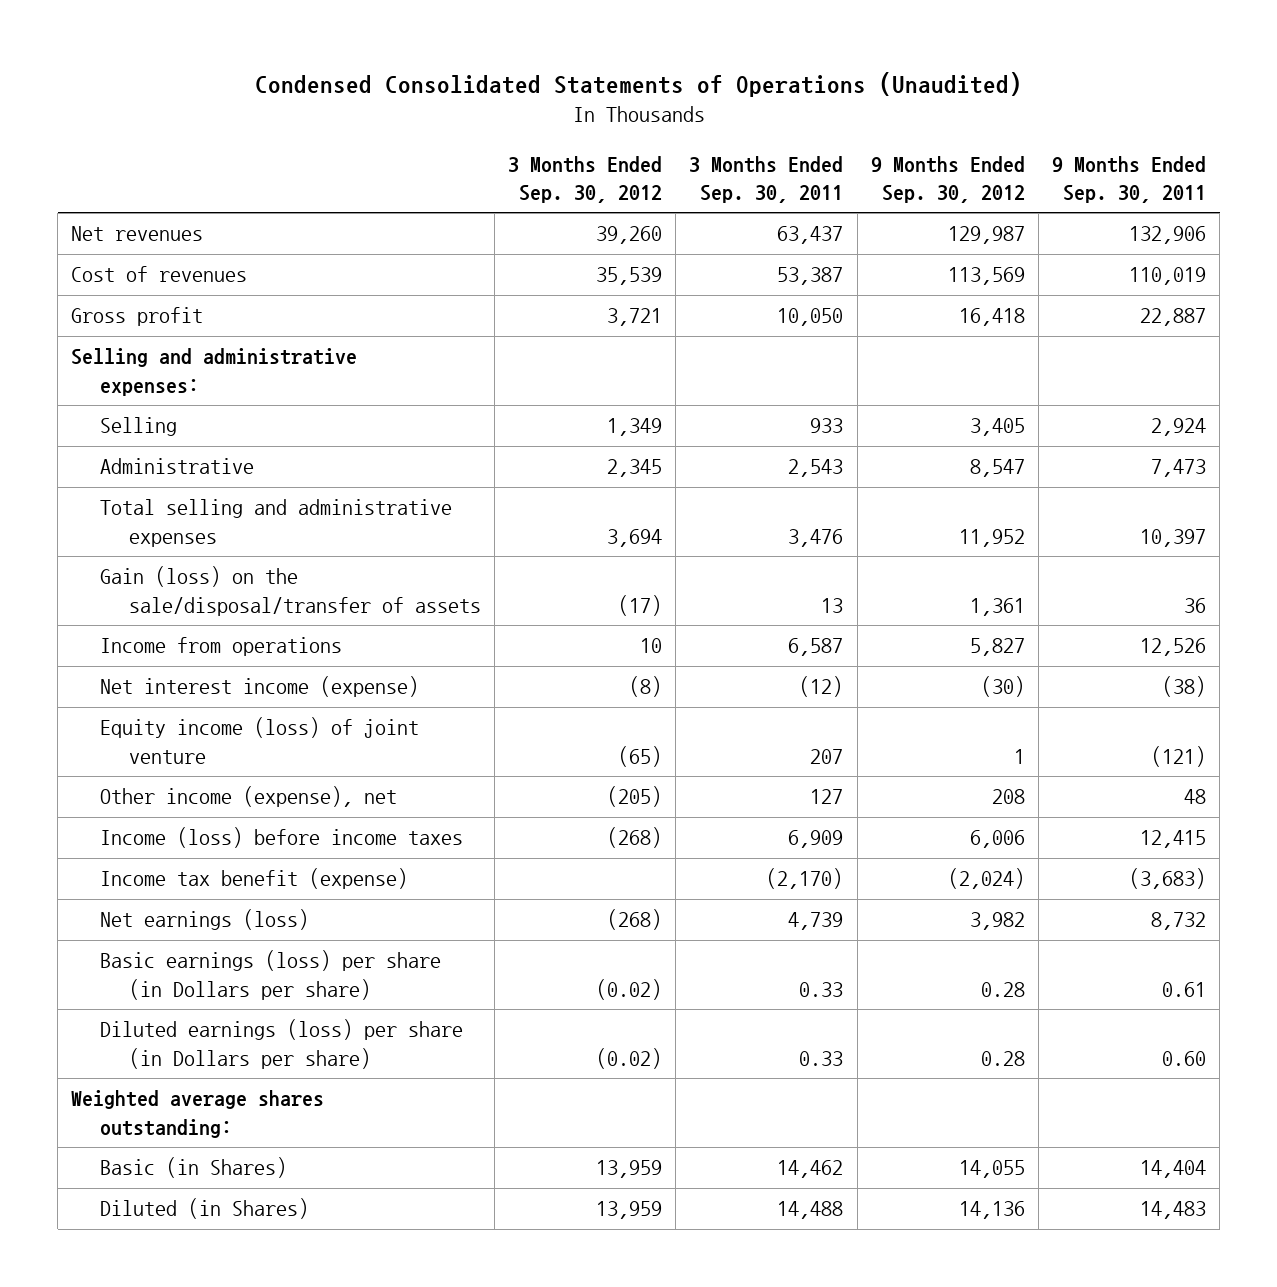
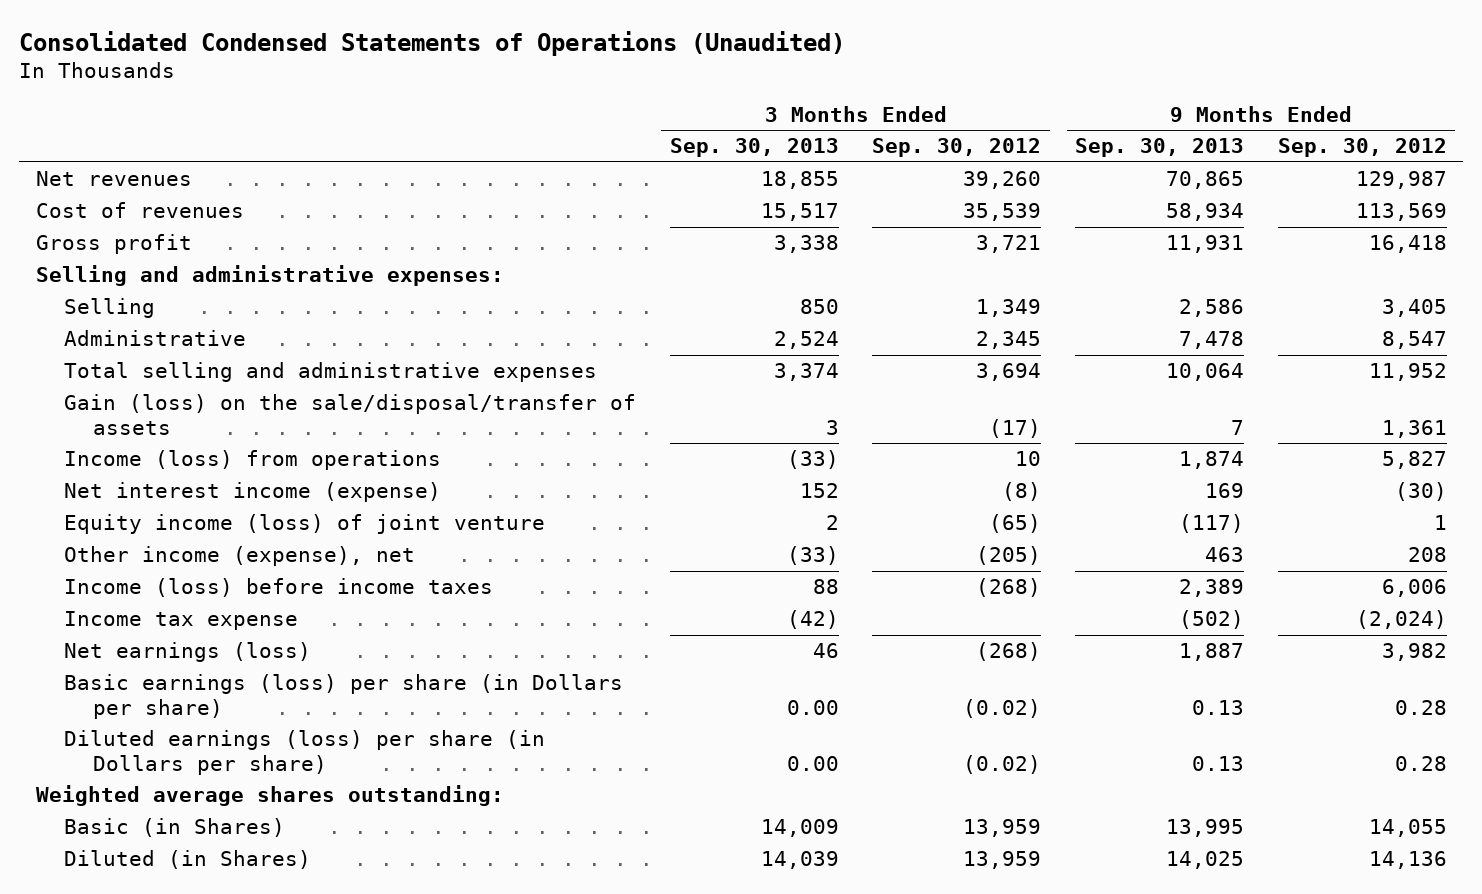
[254,71,1022,97] Condensed Consolidated Statements of Operations (Unaudited) -> [18,30,845,56] Consolidated Condensed Statements of Operations (Unaudited)
[689,155,844,204] 3 Months Ended Sep. 30, 2011 -> none
[1052,155,1207,204] 9 Months Ended Sep. 30, 2011 -> none
none -> [669,138,839,158] Sep. 30, 2013
none -> [1074,138,1244,158] Sep. 30, 2013
[99,637,342,657] Income from operations -> [64,450,442,471] Income (loss) from operations
[99,868,408,890] Income tax benefit (expense) -> [64,611,299,631] Income tax expense

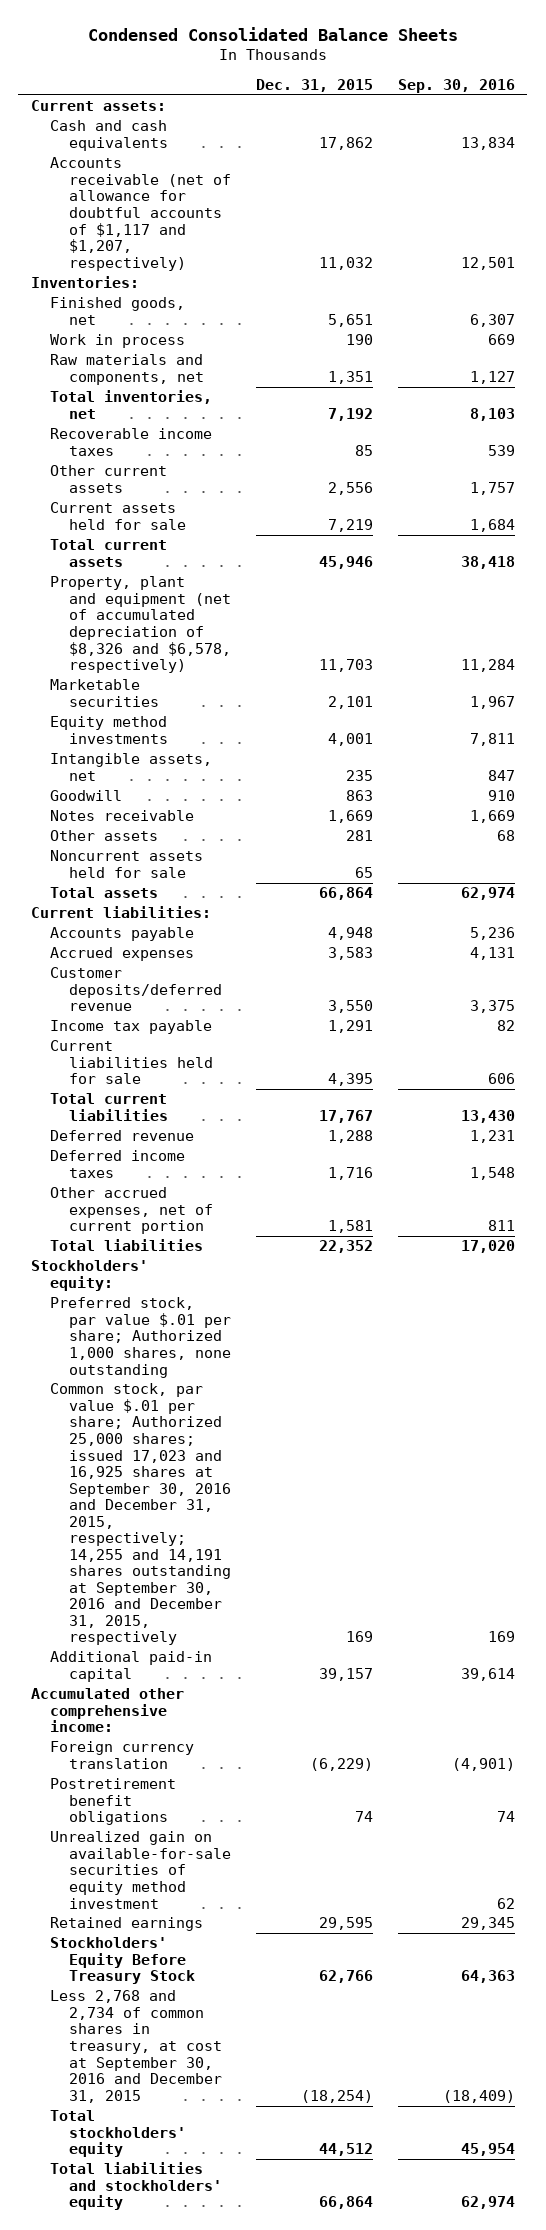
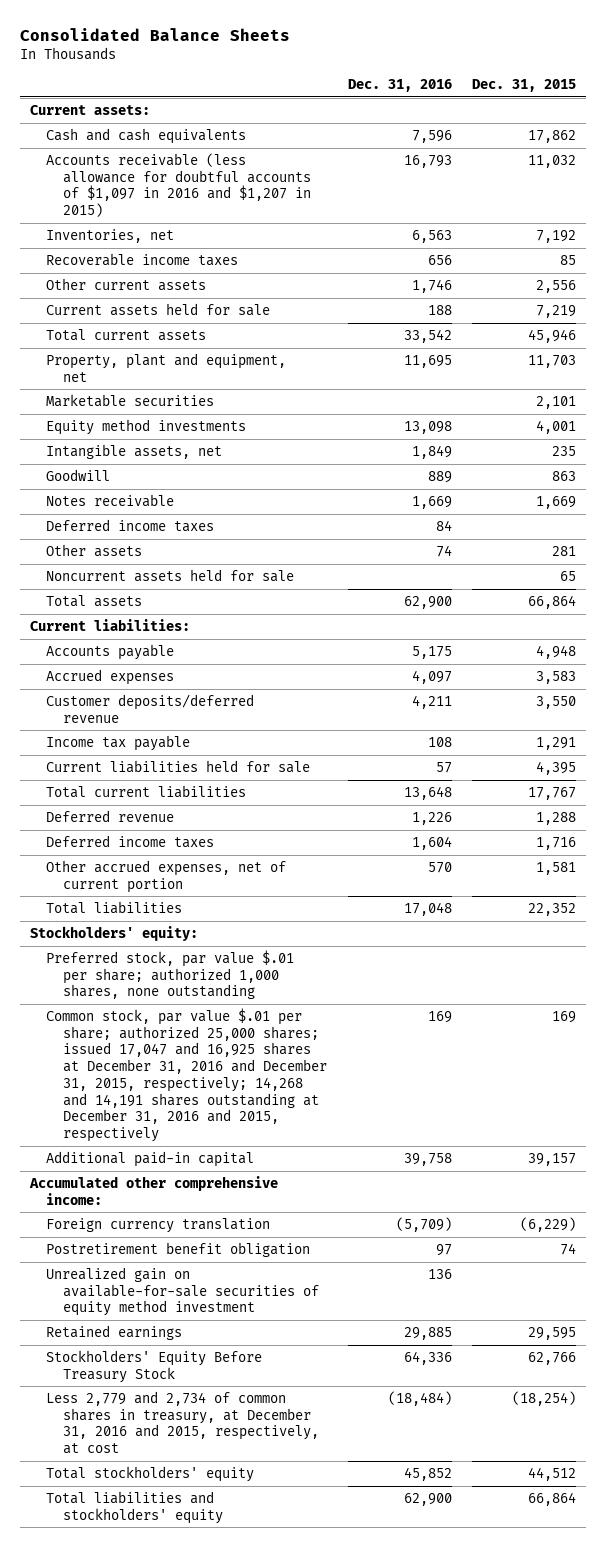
[87,26,458,41] Condensed Consolidated Balance Sheets -> [19,27,290,41] Consolidated Balance Sheets
[398,78,516,93] Sep. 30, 2016 -> none
none -> [347,79,452,93] Dec. 31, 2016
[30,276,139,289] Inventories: -> none
[50,297,186,325] Finished goods, net -> none
[50,334,186,349] Work in process -> none
[50,354,205,385] Raw materials and components, net -> none
[50,157,232,271] Accounts receivable (net of allowance for doubtful accounts of $1,117 and $1,207, respectively) -> [46,153,311,218] Accounts receivable (less allowance for doubtful accounts of $1,097 in 2016 and $1,207 in 2015)
[50,390,213,419] Total inventories, net -> [46,229,175,244] Inventories, net
[50,576,232,674] Property, plant and equipment (net of accumulated depreciation of $8,326 and $6,578, respectively) -> [46,353,287,382] Property, plant and equipment, net
none -> [46,519,215,533] Deferred income taxes
[50,1297,232,1378] Preferred stock, par value $.01 per share; Authorized 1,000 shares, none outstanding -> [46,950,295,1000] Preferred stock, par value $.01 per share; authorized 1,000 shares, none outstanding
[50,1383,232,1646] Common stock, par value $.01 per share; Authorized 25,000 shares; issued 17,023 and 16,925 shares at September 30, 2016 and December 31, 2015, respectively; 14,255 and 14,191 shares outstanding at September 30, 2016 and December 31, 2015, respectively -> [46,1008,327,1142] Common stock, par value $.01 per share; authorized 25,000 shares; issued 17,047 and 16,925 shares at December 31, 2016 and December 31, 2015, respectively; 14,268 and 14,191 shares outstanding at December 31, 2016 and 2015, respectively
[50,1778,177,1826] Postretirement benefit obligations -> [46,1242,311,1258] Postretirement benefit obligation
[50,1990,223,2103] Less 2,768 and 2,734 of common shares in treasury, at cost at September 30, 2016 and December 31, 2015 -> [46,1391,319,1455] Less 2,779 and 2,734 of common shares in treasury, at December 31, 2016 and 2015, respectively, at cost

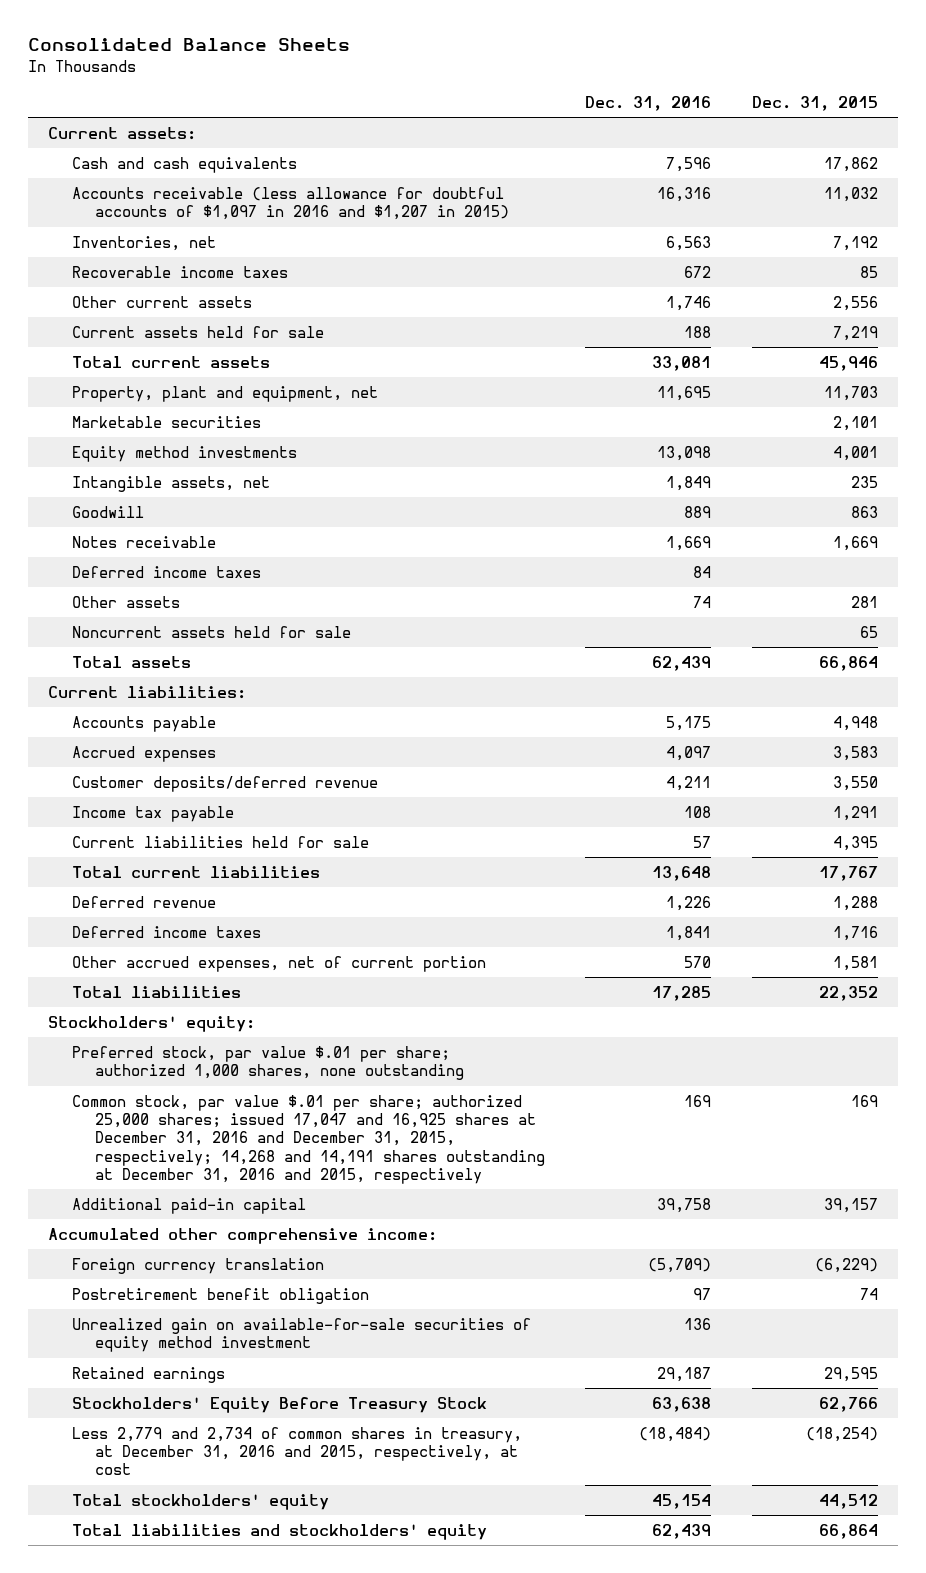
[403,155,452,169] 16,793 -> [657,186,712,202] 16,316
[427,255,452,266] 656 -> [684,265,712,278] 672
[403,329,452,344] 33,542 -> [652,355,712,371] 33,081
[403,596,452,610] 62,900 -> [652,655,712,671] 62,439
[411,836,452,851] 1,604 -> [666,925,712,941] 1,841
[403,902,452,917] 17,048 -> [652,985,712,1001] 17,285
[403,1327,452,1341] 29,885 -> [657,1366,712,1382] 29,187
[403,1351,452,1366] 64,336 -> [652,1396,712,1412] 63,638
[403,1467,452,1482] 45,852 -> [652,1493,712,1509] 45,154
[403,1493,452,1507] 62,900 -> [652,1523,712,1539] 62,439

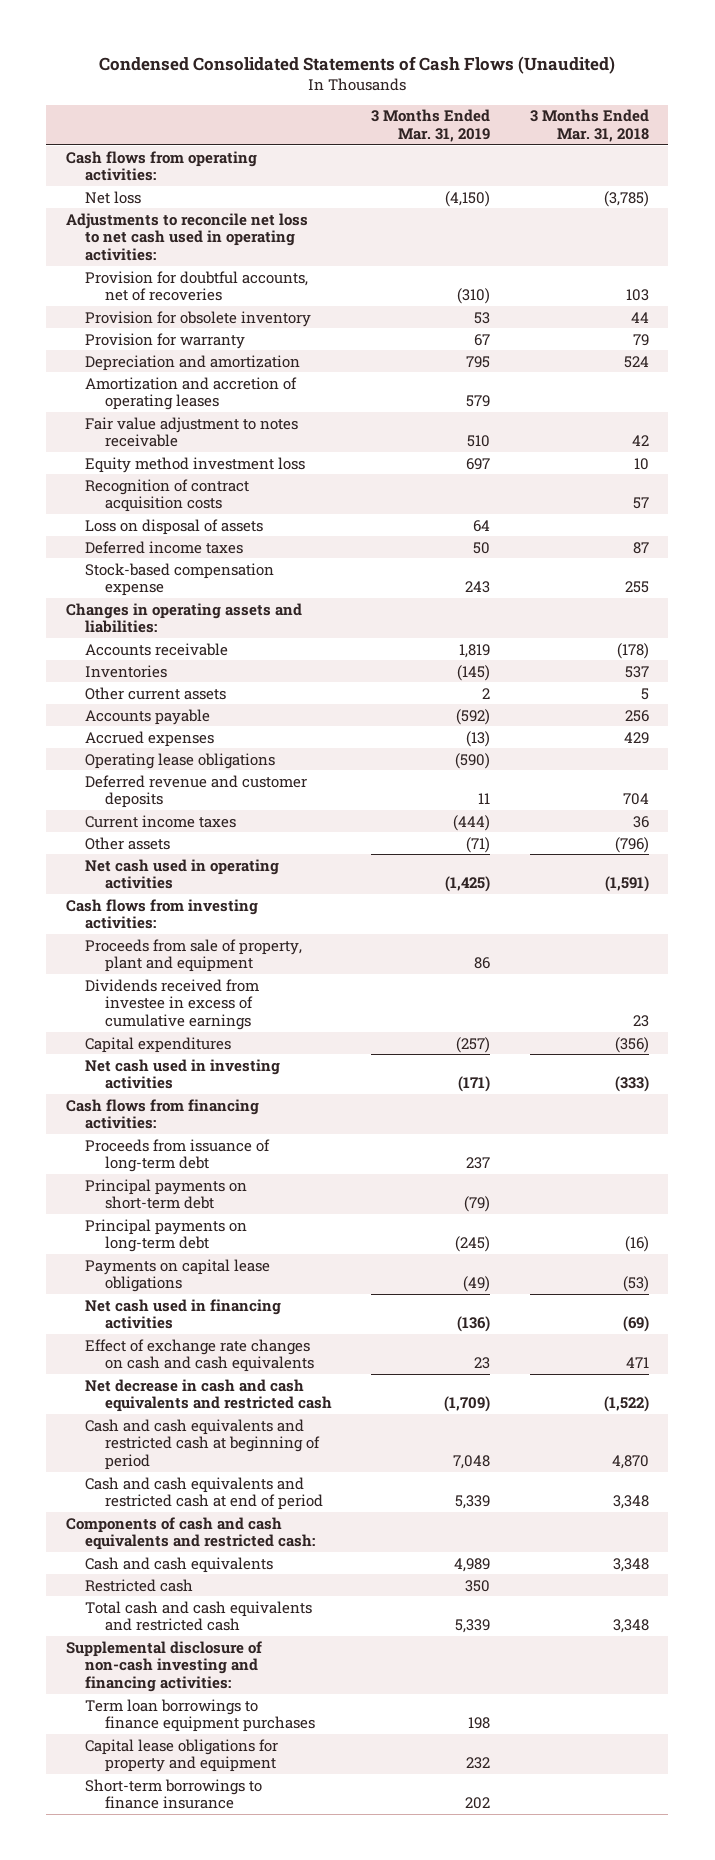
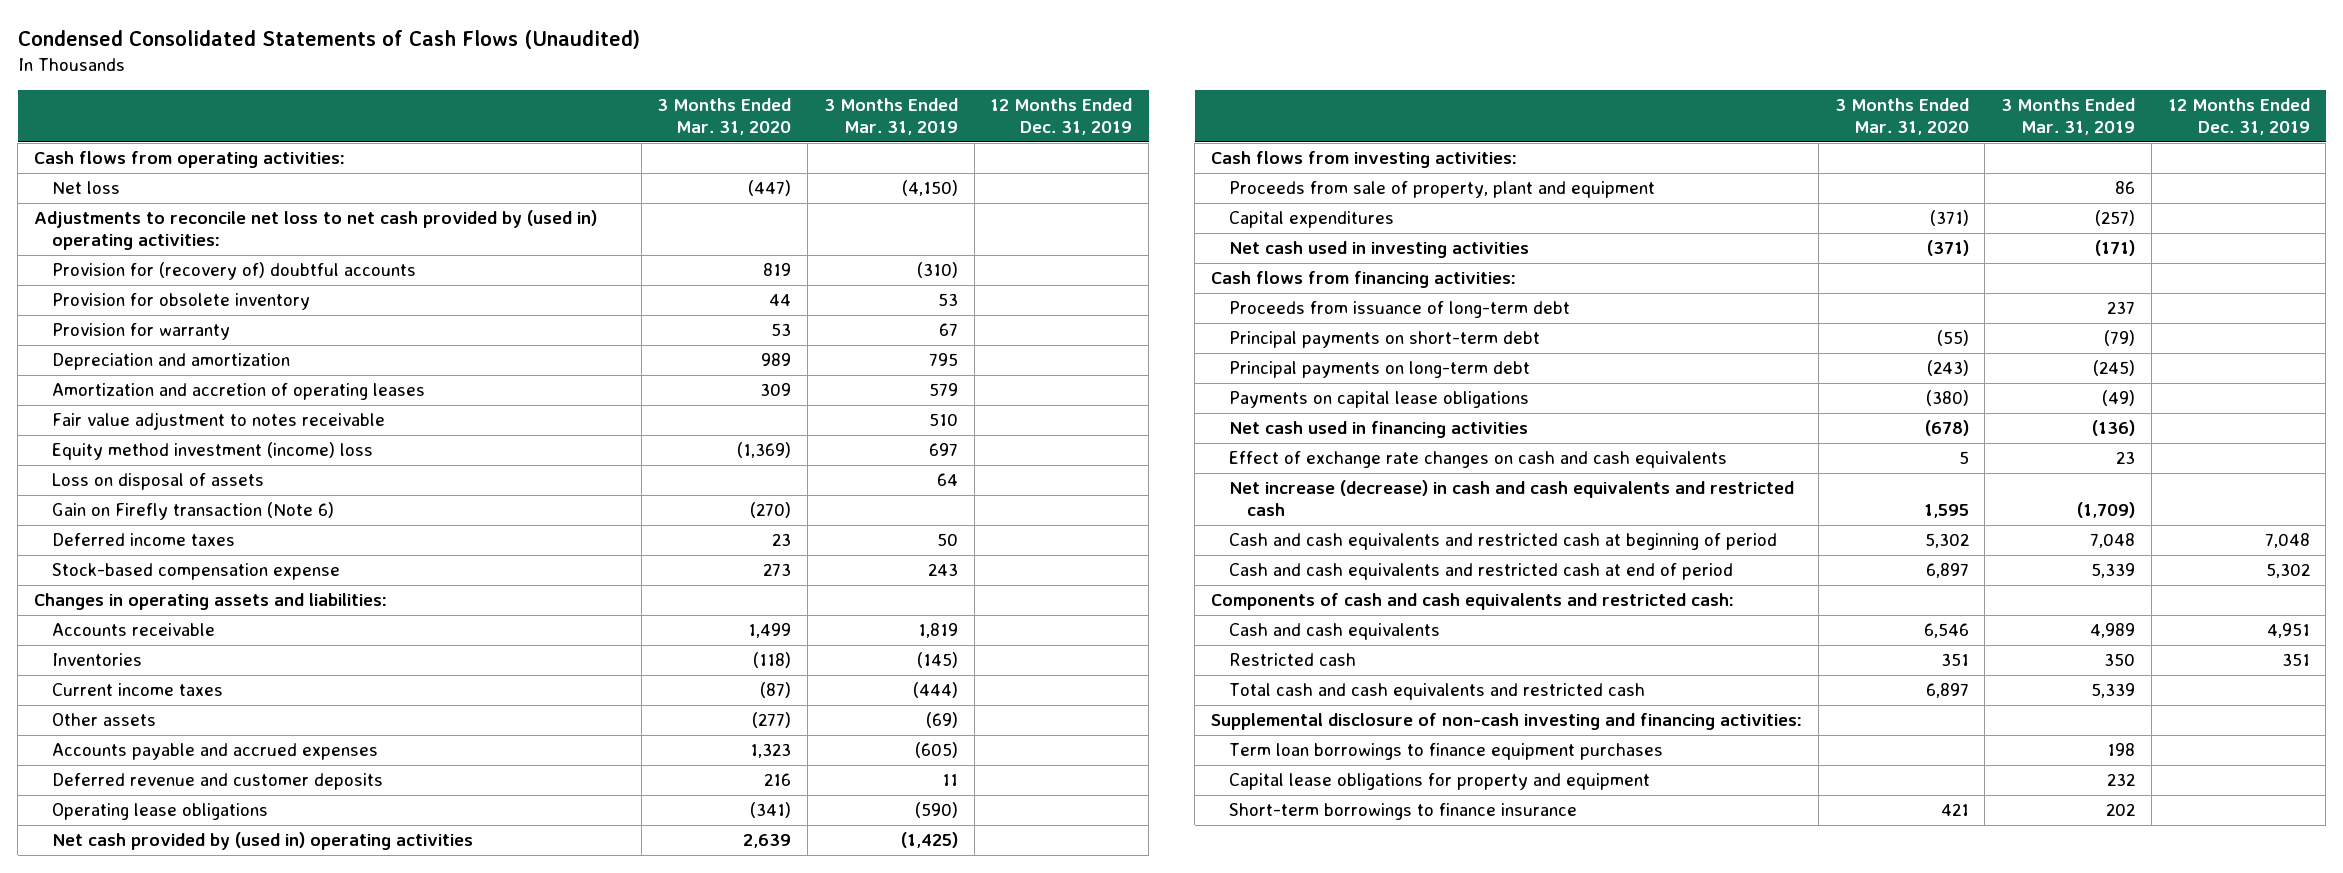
[529,109,649,143] 3 Months Ended Mar. 31, 2018 -> none
none -> [657,98,792,136] 3 Months Ended Mar. 31, 2020
none -> [990,98,1133,136] 12 Months Ended Dec. 31, 2019
[66,212,309,262] Adjustments to reconcile net loss to net cash used in operating activities: -> [33,210,597,251] Adjustments to reconcile net loss to net cash provided by (used in) operating activities:
[85,270,309,302] Provision for doubtful accounts, net of recoveries -> [51,262,416,281] Provision for (recovery of) doubtful accounts
[85,478,250,513] Recognition of contract acquisition costs -> none
[85,456,306,473] Equity method investment loss -> [51,442,373,461] Equity method investment (income) loss
none -> [51,502,334,521] Gain on Firefly transaction (Note 6)
[85,686,227,700] Other current assets -> none
[85,708,211,725] Accounts payable -> none
[85,730,215,747] Accrued expenses -> none
[466,836,491,853] (71) -> [925,712,958,729] (69)
none -> [51,743,378,761] Accounts payable and accrued expenses
[85,774,308,809] Deferred revenue and customer deposits -> [51,773,383,791] Deferred revenue and customer deposits
[85,752,276,769] Operating lease obligations -> [51,803,268,821] Operating lease obligations
[85,858,280,890] Net cash used in operating activities -> [51,832,473,851] Net cash provided by (used in) operating activities
[85,978,260,1031] Dividends received from investee in excess of cumulative earnings -> none
[85,1378,332,1413] Net decrease in cash and cash equivalents and restricted cash -> [1229,480,1795,517] Net increase (decrease) in cash and cash equivalents and restricted cash

